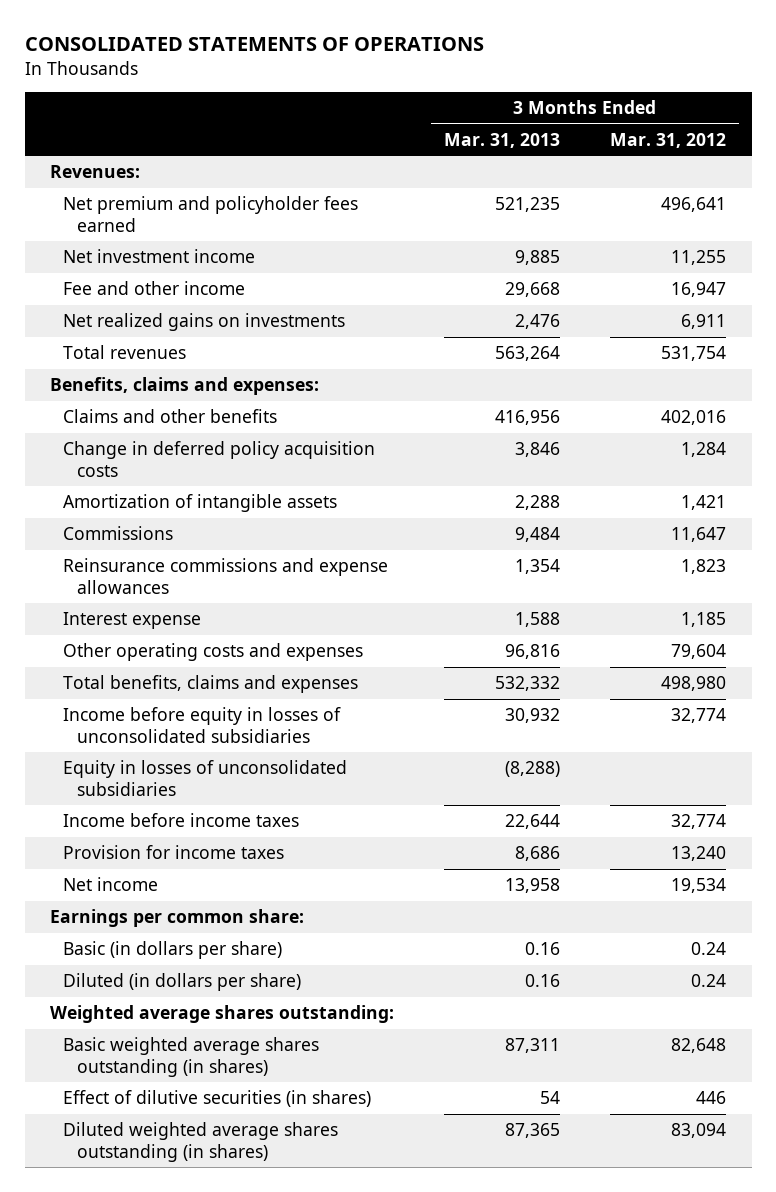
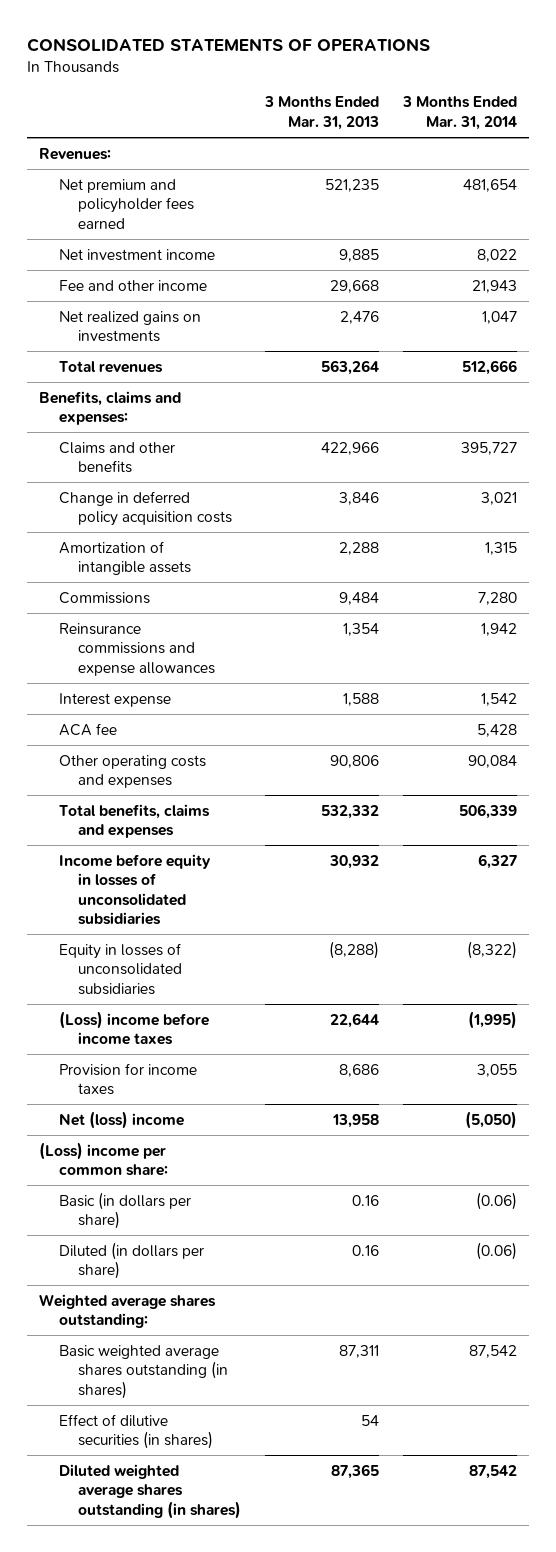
[610,132,727,148] Mar. 31, 2012 -> none
none -> [401,96,517,130] 3 Months Ended Mar. 31, 2014
[495,410,561,426] 416,956 -> [321,441,380,455] 422,966
none -> [58,722,117,736] ACA fee
[505,644,561,660] 96,816 -> [330,754,380,768] 90,806
[63,813,300,828] Income before income taxes -> [58,1010,209,1046] (Loss) income before income taxes
[63,877,159,892] Net income -> [58,1110,184,1129] Net (loss) income
[49,909,304,928] Earnings per common share: -> [39,1141,168,1177] (Loss) income per common share:

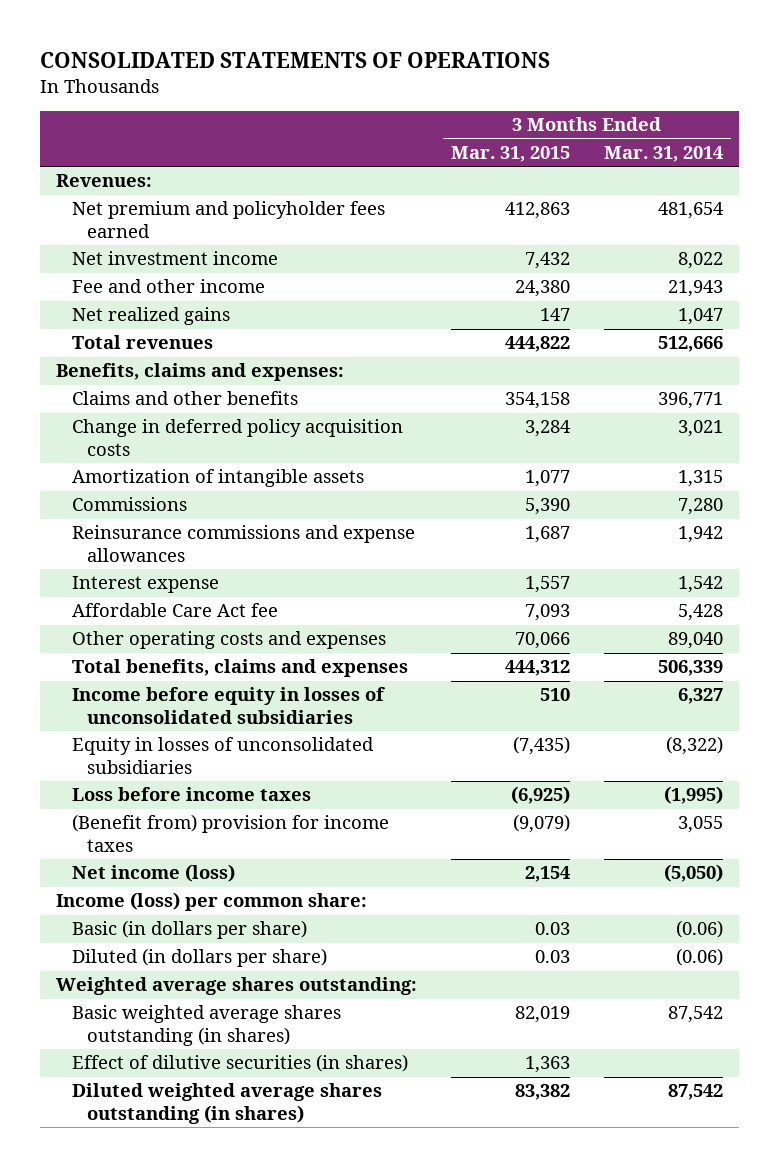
[264,96,380,130] 3 Months Ended Mar. 31, 2013 -> none
none -> [451,146,571,163] Mar. 31, 2015
[58,310,201,343] Net realized gains on investments -> [71,307,230,326] Net realized gains
[460,441,517,455] 395,727 -> [657,392,723,410] 396,771
[58,722,117,736] ACA fee -> [71,603,278,618] Affordable Care Act fee
[467,754,517,768] 90,084 -> [667,632,723,650] 89,040
[58,1010,209,1046] (Loss) income before income taxes -> [71,787,311,802] Loss before income taxes
[58,1062,197,1096] Provision for income taxes -> [71,814,389,853] (Benefit from) provision for income taxes
[58,1110,184,1129] Net (loss) income -> [71,864,235,883] Net income (loss)
[39,1141,168,1177] (Loss) income per common share: -> [56,892,368,912] Income (loss) per common share:

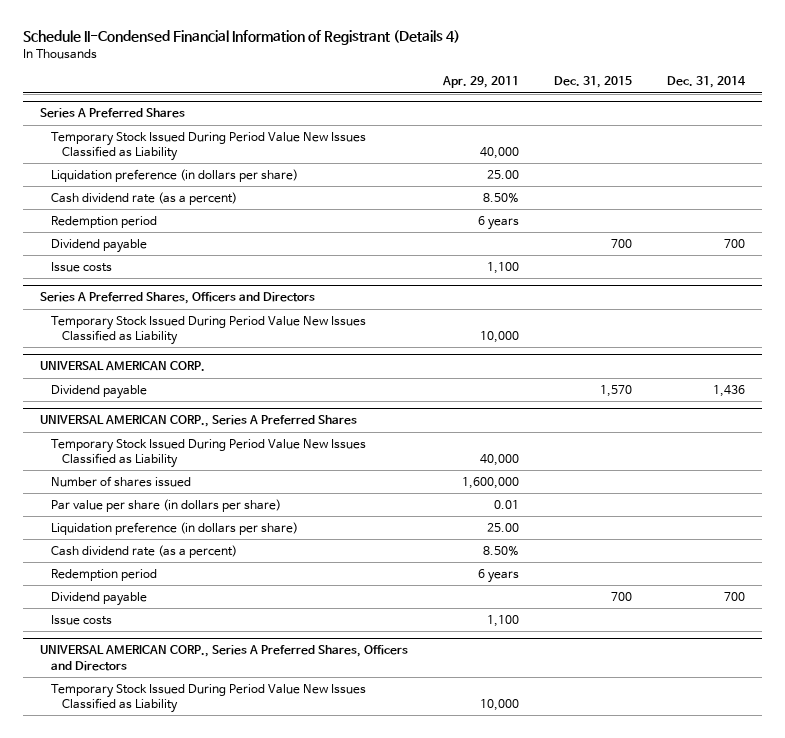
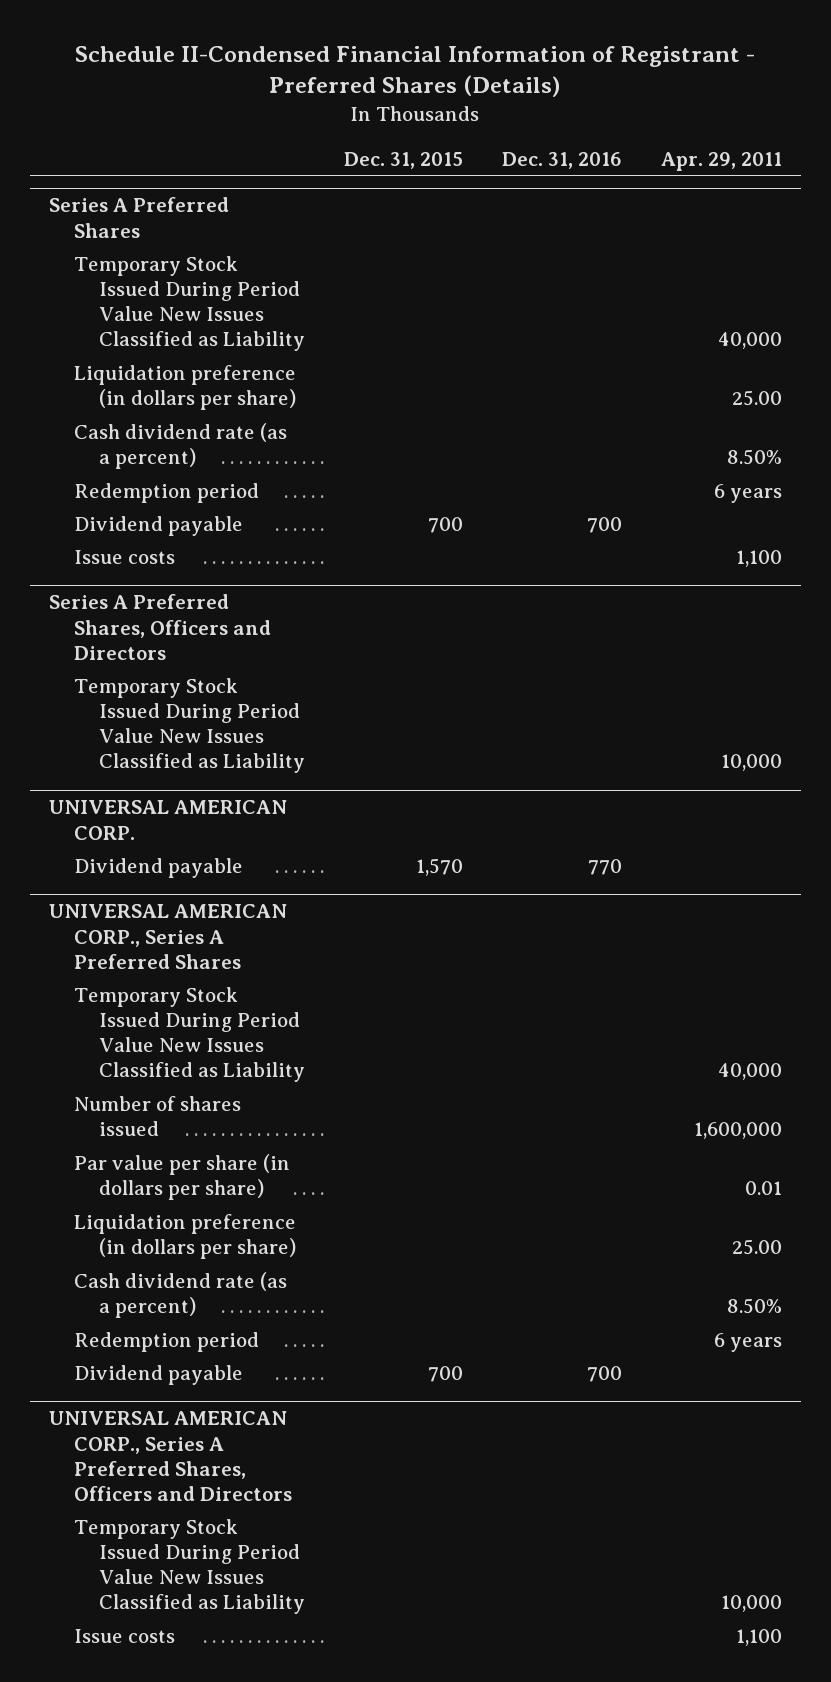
[22,30,460,46] Schedule II-Condensed Financial Information of Registrant (Details 4) -> [75,45,756,98] Schedule II-Condensed Financial Information of Registrant - Preferred Shares (Details)
[666,76,746,89] Dec. 31, 2014 -> none
none -> [501,151,622,169] Dec. 31, 2016
[51,614,113,625] Issue costs -> none
none -> [73,1628,175,1643] Issue costs

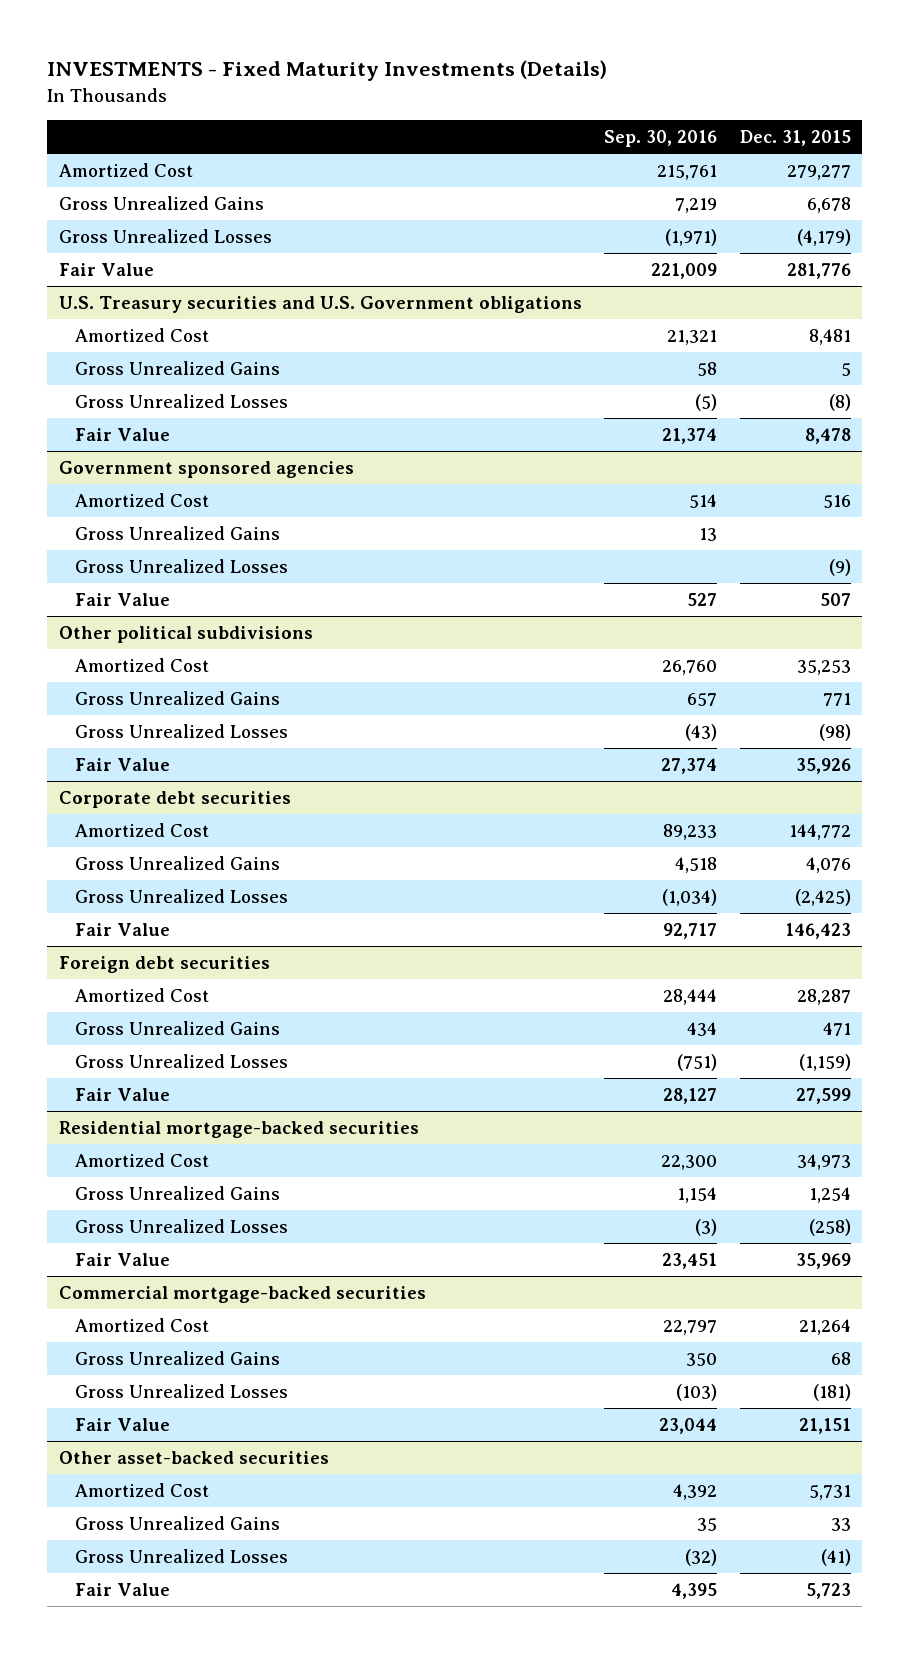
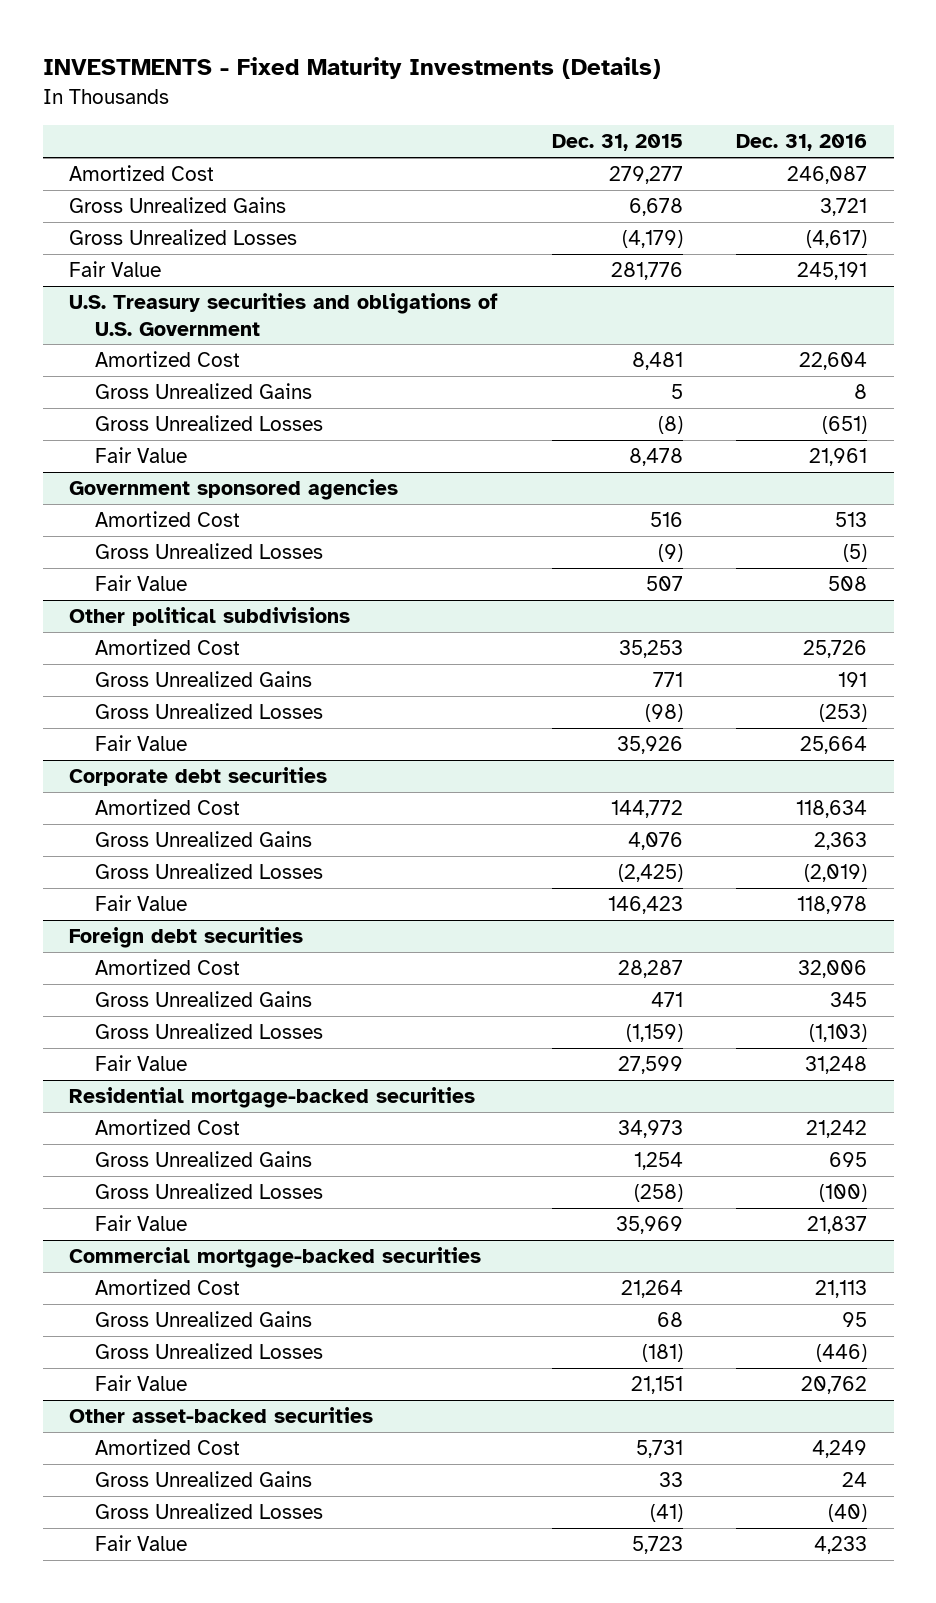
[604,130,718,148] Sep. 30, 2016 -> none
none -> [735,134,867,152] Dec. 31, 2016
[58,295,582,313] U.S. Treasury securities and U.S. Government obligations -> [69,293,499,336] U.S. Treasury securities and obligations of U.S. Government
[75,525,281,540] Gross Unrealized Gains -> none

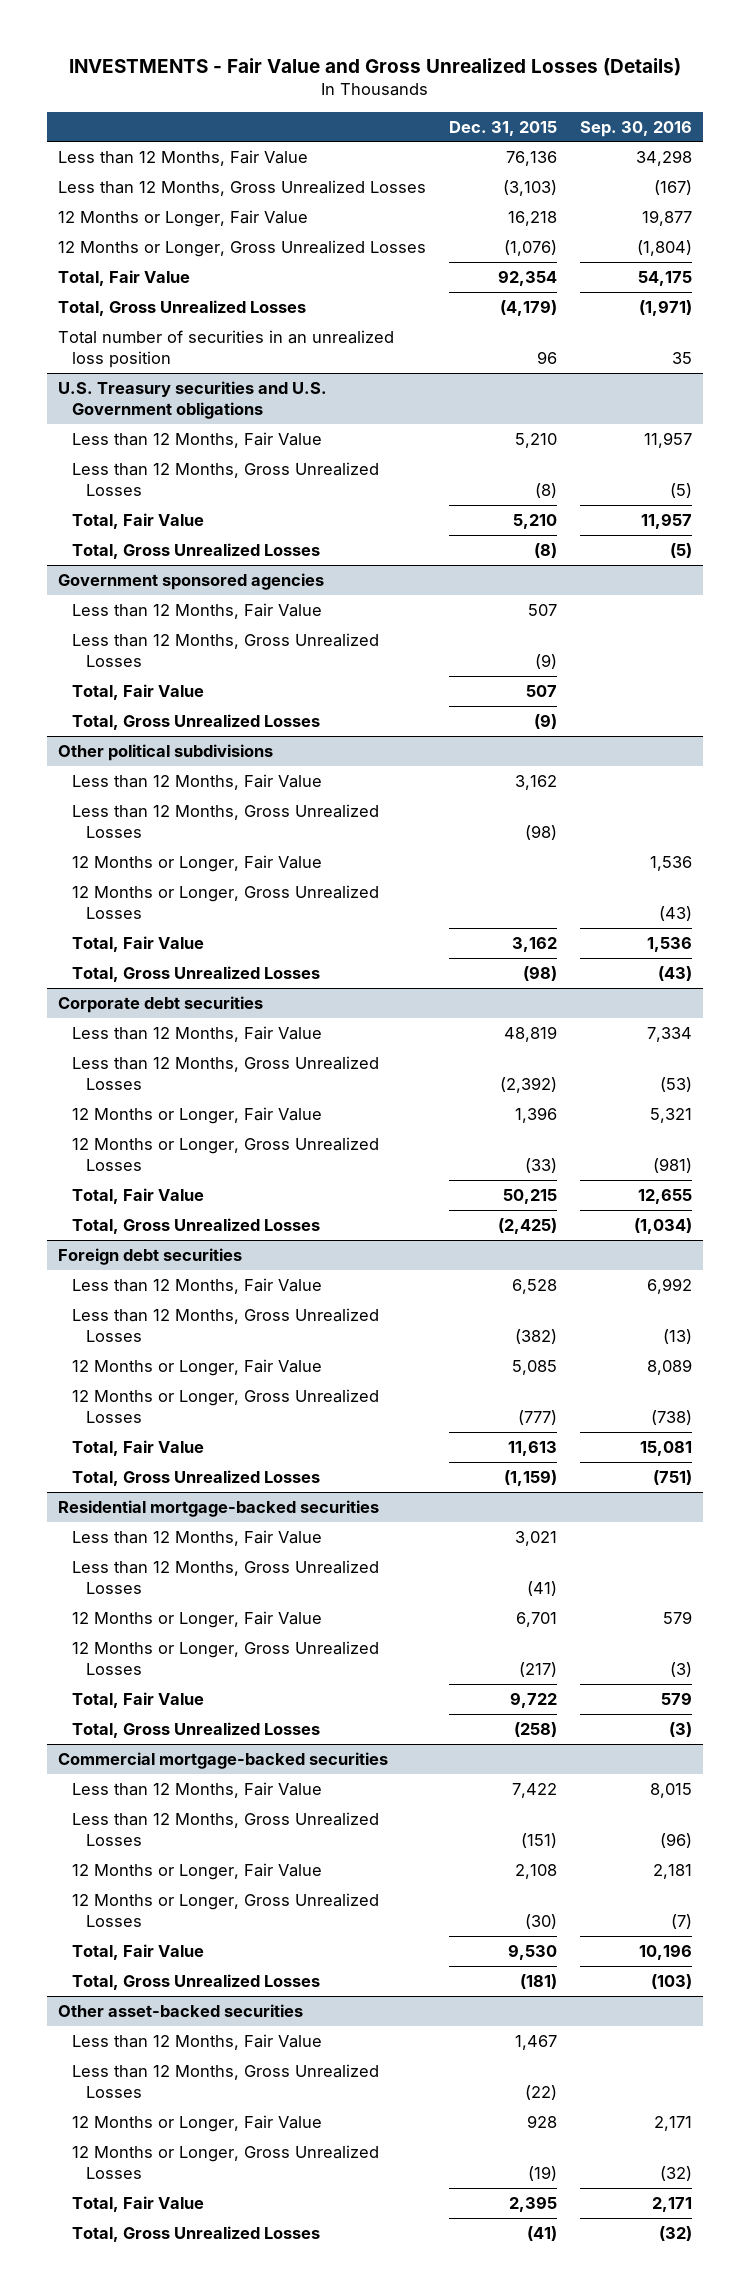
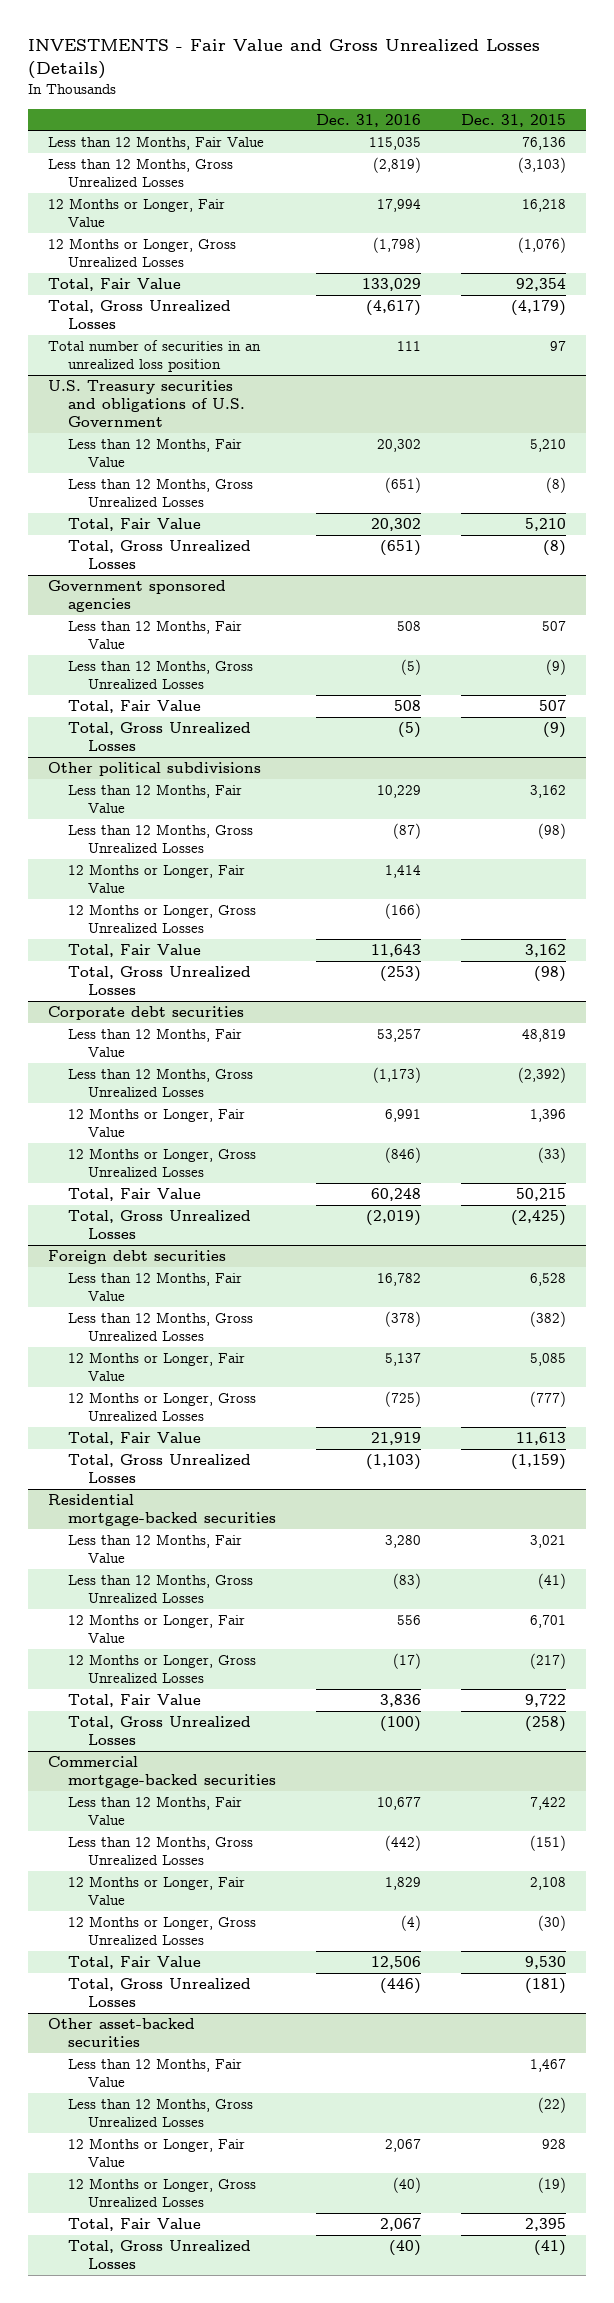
[579,120,692,137] Sep. 30, 2016 -> none
none -> [316,113,422,127] Dec. 31, 2016
[536,350,557,364] 96 -> [549,340,566,351] 97
[58,380,328,419] U.S. Treasury securities and U.S. Government obligations -> [47,379,246,427] U.S. Treasury securities and obligations of U.S. Government

